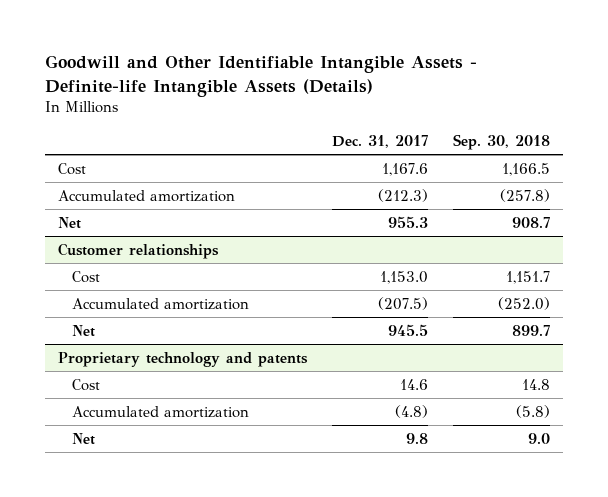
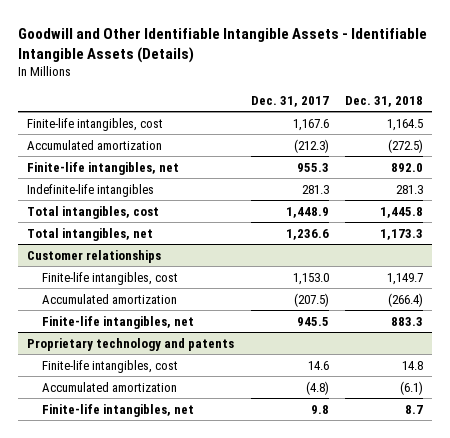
[44,55,477,97] Goodwill and Other Identifiable Intangible Assets - Definite-life Intangible Assets (Details) -> [18,27,428,63] Goodwill and Other Identifiable Intangible Assets - Identifiable Intangible Assets (Details)
[453,133,551,150] Sep. 30, 2018 -> none
none -> [345,95,424,107] Dec. 31, 2018
[57,162,86,175] Cost -> [26,117,163,131] Finite-life intangibles, cost
[57,216,81,229] Net -> [26,161,179,175] Finite-life intangibles, net
none -> [26,183,154,197] Indefinite-life intangibles
none -> [26,205,159,219] Total intangibles, cost
none -> [26,227,153,241] Total intangibles, net
[71,270,100,283] Cost -> [41,271,178,285] Finite-life intangibles, cost
[71,324,95,337] Net -> [41,315,194,329] Finite-life intangibles, net
[71,378,100,391] Cost -> [41,359,178,373] Finite-life intangibles, cost
[71,432,95,445] Net -> [41,403,194,417] Finite-life intangibles, net

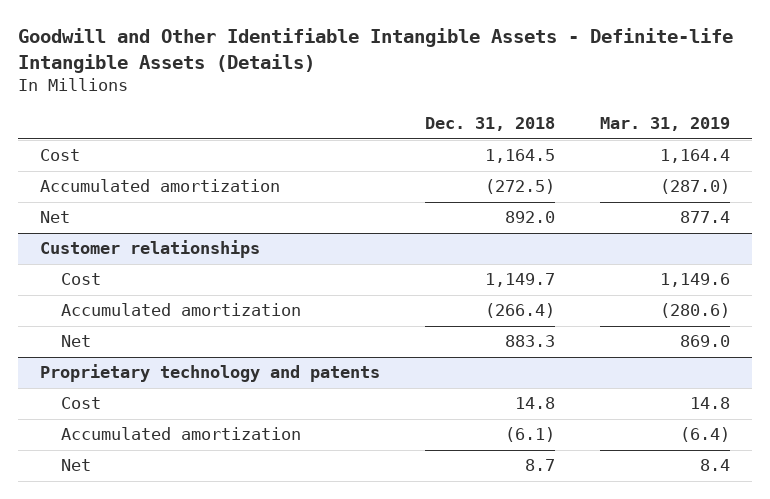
[18,27,428,63] Goodwill and Other Identifiable Intangible Assets - Identifiable Intangible Assets (Details) -> [17,28,733,74] Goodwill and Other Identifiable Intangible Assets - Definite-life Intangible Assets (Details)
[250,95,329,107] Dec. 31, 2017 -> none
none -> [599,117,730,132] Mar. 31, 2019
[26,117,163,131] Finite-life intangibles, cost -> [40,149,81,162] Cost
[26,183,154,197] Indefinite-life intangibles -> none
[26,205,159,219] Total intangibles, cost -> none
[26,227,153,241] Total intangibles, net -> none
[26,161,179,175] Finite-life intangibles, net -> [40,211,71,224] Net
[41,271,178,285] Finite-life intangibles, cost -> [61,273,102,286] Cost
[41,315,194,329] Finite-life intangibles, net -> [61,335,92,348] Net
[41,359,178,373] Finite-life intangibles, cost -> [61,397,102,410] Cost
[41,403,194,417] Finite-life intangibles, net -> [61,459,92,472] Net

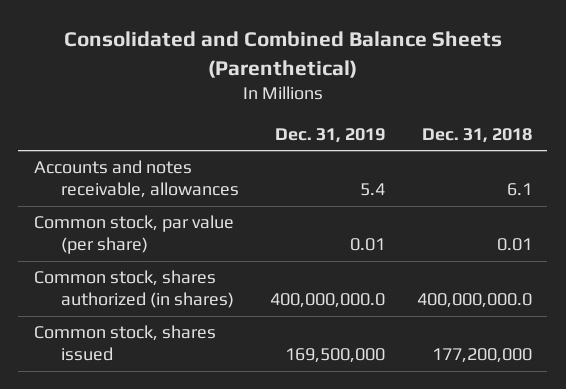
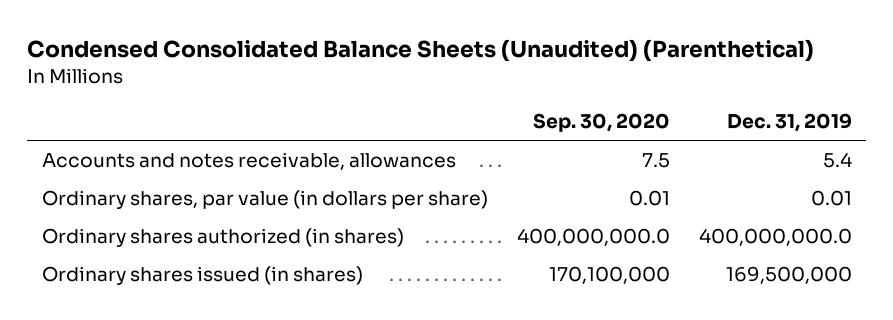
[63,31,502,78] Consolidated and Combined Balance Sheets (Parenthetical) -> [27,39,815,63] Condensed Consolidated Balance Sheets (Unaudited) (Parenthetical)
[421,127,532,143] Dec. 31, 2018 -> none
none -> [532,113,670,133] Sep. 30, 2020
[34,215,235,255] Common stock, par value (per share) -> [41,190,488,210] Ordinary shares, par value (in dollars per share)
[34,270,235,309] Common stock, shares authorized (in shares) -> [41,228,404,248] Ordinary shares authorized (in shares)
[34,325,217,362] Common stock, shares issued -> [41,266,363,286] Ordinary shares issued (in shares)

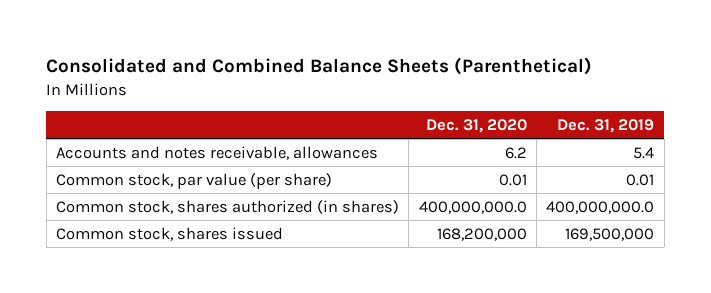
[27,39,815,63] Condensed Consolidated Balance Sheets (Unaudited) (Parenthetical) -> [46,57,593,76] Consolidated and Combined Balance Sheets (Parenthetical)
[532,113,670,133] Sep. 30, 2020 -> none
none -> [425,119,527,134] Dec. 31, 2020
[41,190,488,210] Ordinary shares, par value (in dollars per share) -> [56,172,333,189] Common stock, par value (per share)
[41,228,404,248] Ordinary shares authorized (in shares) -> [56,199,400,214] Common stock, shares authorized (in shares)
[41,266,363,286] Ordinary shares issued (in shares) -> [56,226,284,241] Common stock, shares issued

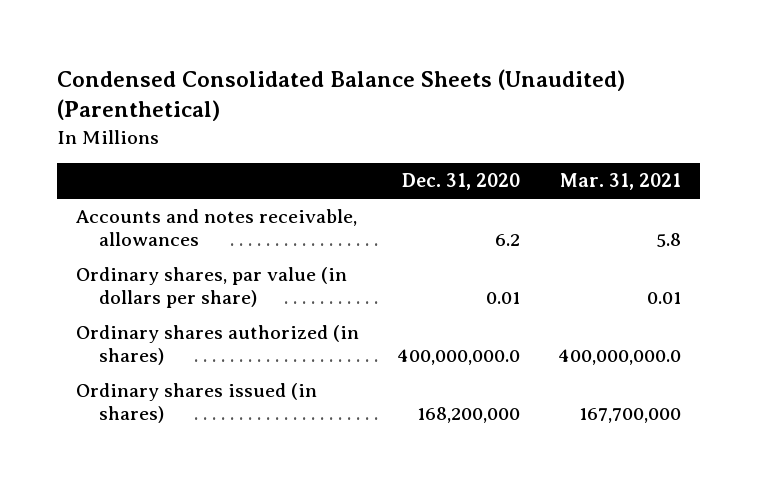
[46,57,593,76] Consolidated and Combined Balance Sheets (Parenthetical) -> [57,69,626,122] Condensed Consolidated Balance Sheets (Unaudited) (Parenthetical)
[557,119,655,134] Dec. 31, 2019 -> none
none -> [560,173,682,191] Mar. 31, 2021
[56,172,333,189] Common stock, par value (per share) -> [76,267,348,308] Ordinary shares, par value (in dollars per share)
[56,199,400,214] Common stock, shares authorized (in shares) -> [76,325,360,365] Ordinary shares authorized (in shares)
[56,226,284,241] Common stock, shares issued -> [76,383,318,423] Ordinary shares issued (in shares)

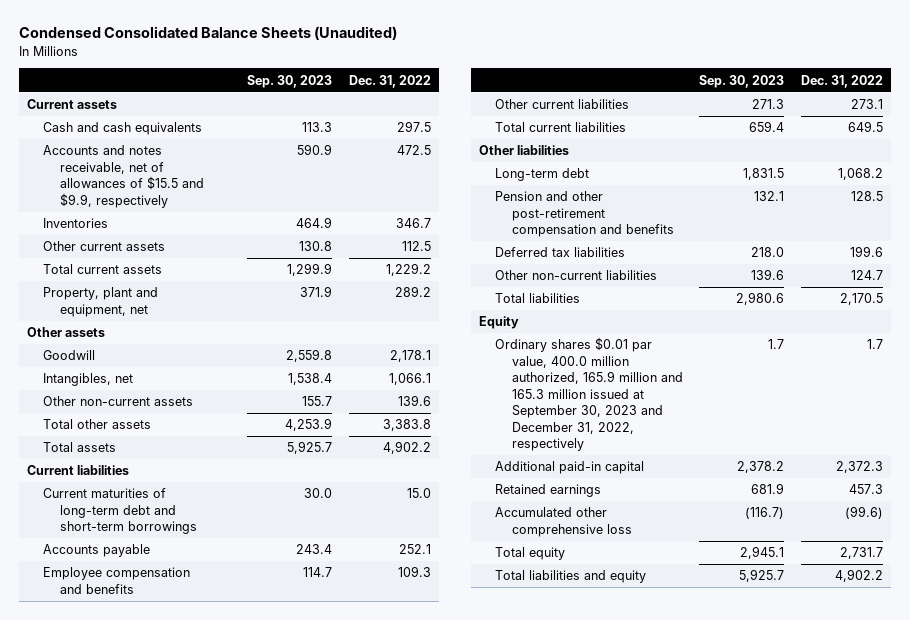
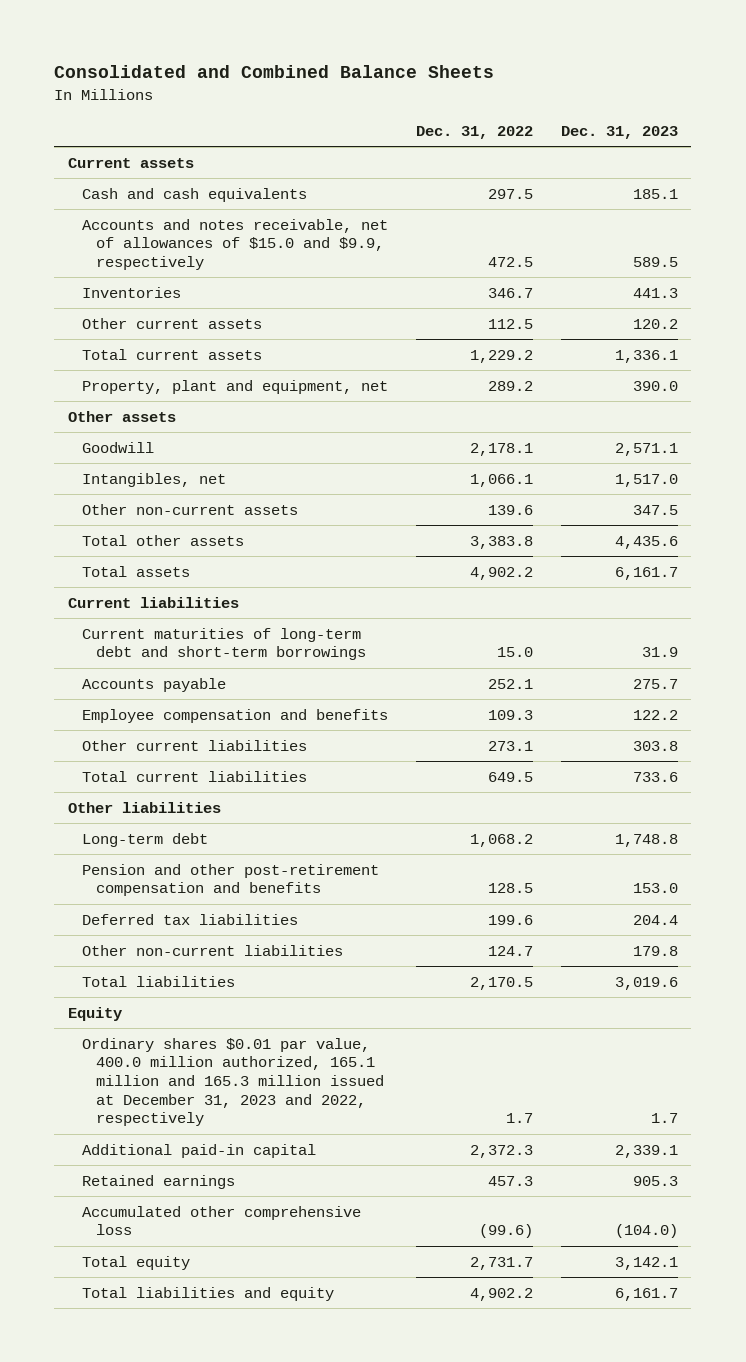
[18,26,397,41] Condensed Consolidated Balance Sheets (Unaudited) -> [54,65,495,79] Consolidated and Combined Balance Sheets
[247,74,333,88] Sep. 30, 2023 -> none
none -> [560,126,678,140] Dec. 31, 2023
[43,145,204,208] Accounts and notes receivable, net of allowances of $15.5 and $9.9, respectively -> [82,218,389,271] Accounts and notes receivable, net of allowances of $15.0 and $9.9, respectively
[495,337,683,452] Ordinary shares $0.01 par value, 400.0 million authorized, 165.9 million and 165.3 million issued at September 30, 2023 and December 31, 2022, respectively -> [82,1037,385,1127] Ordinary shares $0.01 par value, 400.0 million authorized, 165.1 million and 165.3 million issued at December 31, 2023 and 2022, respectively

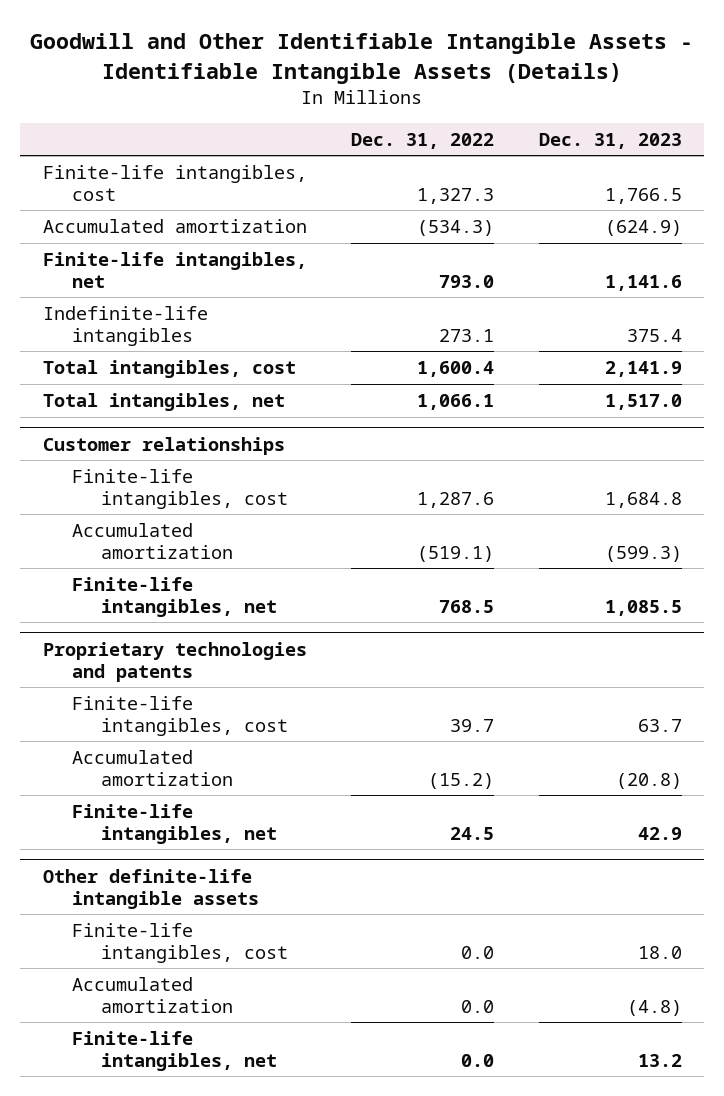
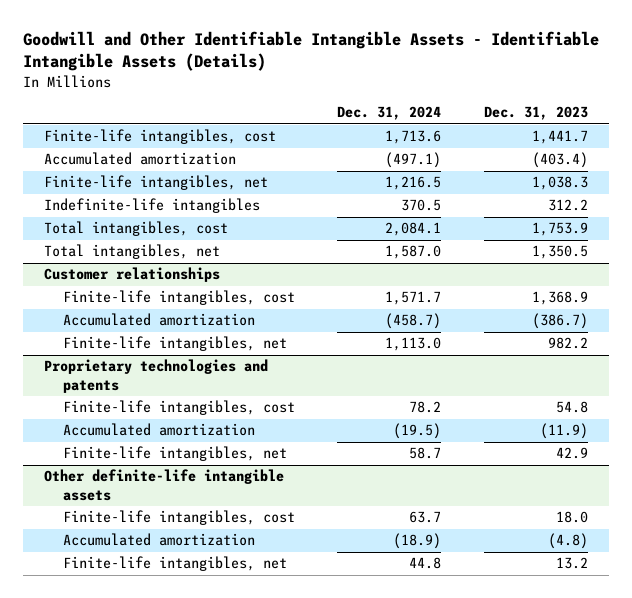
[351,132,495,149] Dec. 31, 2022 -> none
none -> [337,106,442,121] Dec. 31, 2024
[604,187,682,204] 1,766.5 -> [531,130,588,145] 1,441.7
[604,220,682,237] (624.9) -> [531,152,588,169] (403.4)
[604,274,682,291] 1,141.6 -> [531,176,588,191] 1,038.3
[626,328,682,342] 375.4 -> [547,199,588,212] 312.2
[604,361,682,378] 2,141.9 -> [531,222,588,237] 1,753.9
[604,394,682,411] 1,517.0 -> [531,245,588,260] 1,350.5
[604,491,682,508] 1,684.8 -> [531,291,588,306] 1,368.9
[604,545,682,562] (599.3) -> [531,313,588,330] (386.7)
[604,599,682,616] 1,085.5 -> [547,337,588,350] 982.2
[637,718,682,732] 63.7 -> [555,401,588,414] 54.8
[615,772,682,789] (20.8) -> [539,423,588,440] (11.9)

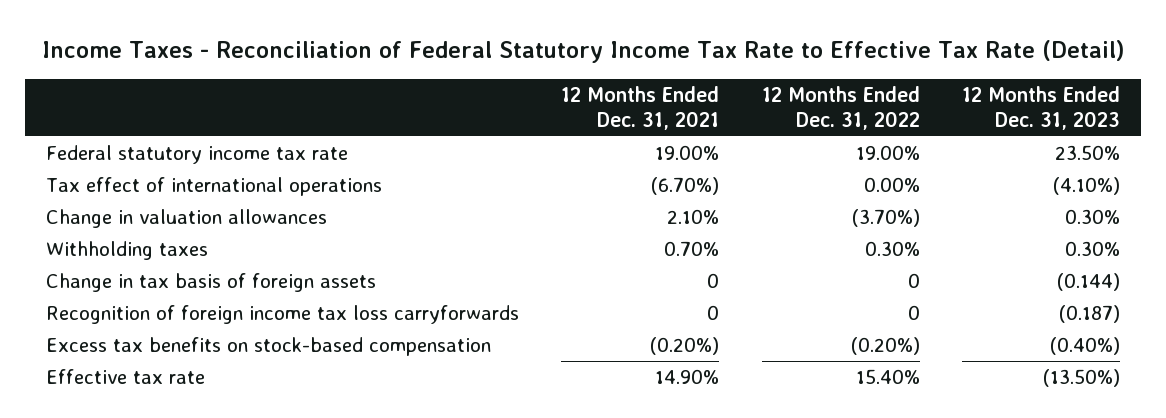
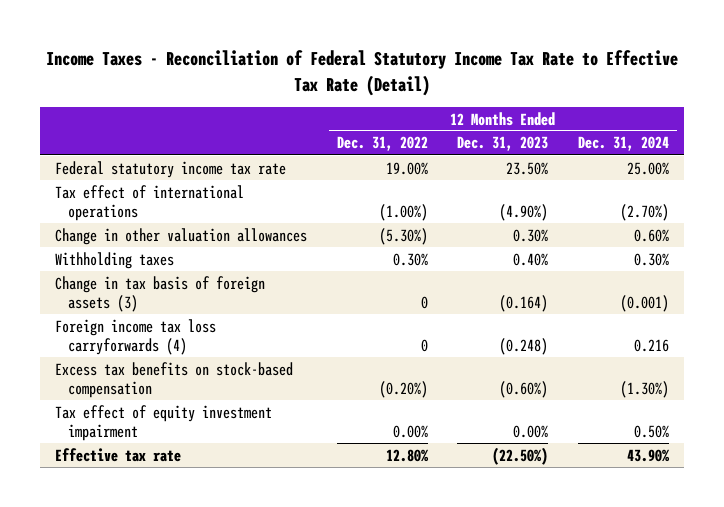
[561,86,720,130] 12 Months Ended Dec. 31, 2021 -> none
none -> [578,136,670,152] Dec. 31, 2024
[863,177,920,193] 0.00% -> [378,203,428,221] (1.00%)
[1052,177,1120,196] (4.10%) -> [499,203,549,221] (4.90%)
[46,209,328,229] Change in valuation allowances -> [55,227,308,245] Change in other valuation allowances
[851,209,920,228] (3.70%) -> [378,227,428,245] (5.30%)
[1064,241,1120,257] 0.30% -> [513,252,549,266] 0.40%
[46,273,377,293] Change in tax basis of foreign assets -> [55,275,266,312] Change in tax basis of foreign assets (3)
[1056,273,1120,292] (0.144) -> [499,294,549,312] (0.164)
[46,305,520,325] Recognition of foreign income tax loss carryforwards -> [55,318,217,355] Foreign income tax loss carryforwards (4)
[1058,305,1120,324] (0.187) -> [499,337,549,355] (0.248)
[1049,337,1120,356] (0.40%) -> [499,380,549,398] (0.60%)
none -> [55,404,273,441] Tax effect of equity investment impairment
[855,369,920,385] 15.40% -> [385,448,429,462] 12.80%
[1042,369,1120,388] (13.50%) -> [492,446,549,465] (22.50%)

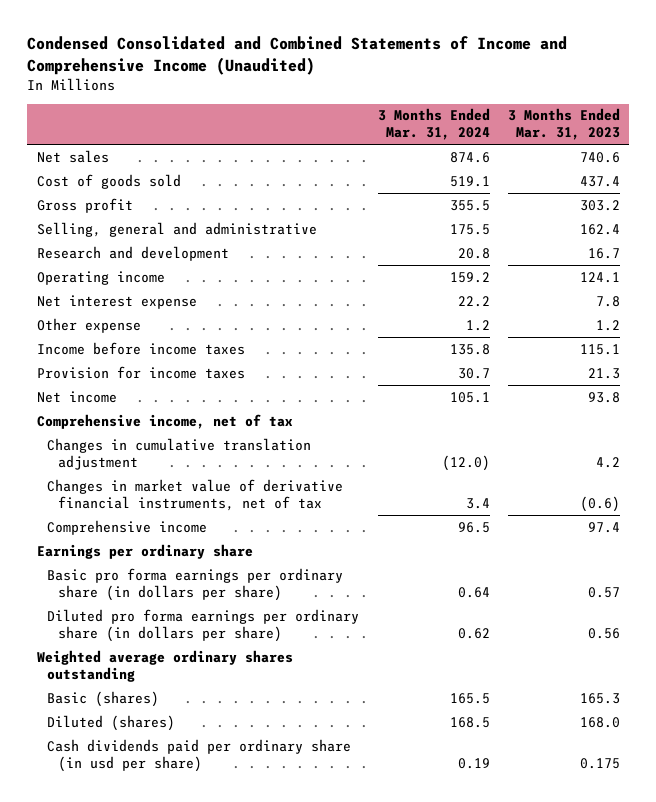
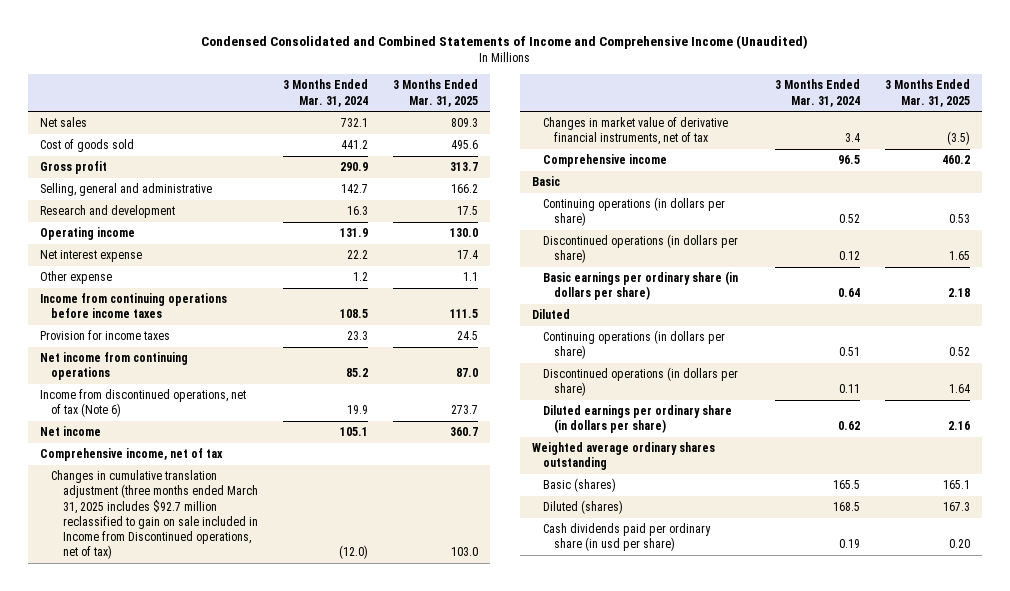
[507,108,620,141] 3 Months Ended Mar. 31, 2023 -> none
none -> [392,79,478,107] 3 Months Ended Mar. 31, 2025
[449,151,490,163] 874.6 -> [340,118,368,128] 732.1
[449,175,490,187] 519.1 -> [340,140,368,150] 441.2
[449,199,490,211] 355.5 -> [339,162,368,172] 290.9
[449,223,490,235] 175.5 -> [340,184,368,194] 142.7
[457,247,490,259] 20.8 -> [346,206,368,216] 16.3
[449,271,490,283] 159.2 -> [339,228,368,238] 131.9
[36,341,245,355] Income before income taxes -> [40,293,228,319] Income from continuing operations before income taxes
[449,343,490,355] 135.8 -> [339,309,368,319] 108.5
[457,367,490,379] 30.7 -> [346,331,368,341] 23.3
none -> [40,352,189,381] Net income from continuing operations
none -> [40,389,247,418] Income from discontinued operations, net of tax (Note 6)
[47,437,312,470] Changes in cumulative translation adjustment -> [51,470,258,559] Changes in cumulative translation adjustment (three months ended March 31, 2025 includes $92.7 million reclassified to gain on sale included in Income from Discontinued operations, net of tax)
[36,543,253,559] Earnings per ordinary share -> none
none -> [532,176,561,187] Basic
none -> [543,197,726,227] Continuing operations (in dollars per share)
none -> [543,234,739,264] Discontinued operations (in dollars per share)
[47,567,344,601] Basic pro forma earnings per ordinary share (in dollars per share) -> [543,271,739,301] Basic earnings per ordinary share (in dollars per share)
none -> [532,309,571,320] Diluted
none -> [543,330,726,360] Continuing operations (in dollars per share)
none -> [543,367,739,397] Discontinued operations (in dollars per share)
[47,608,360,642] Diluted pro forma earnings per ordinary share (in dollars per share) -> [543,405,733,434] Diluted earnings per ordinary share (in dollars per share)

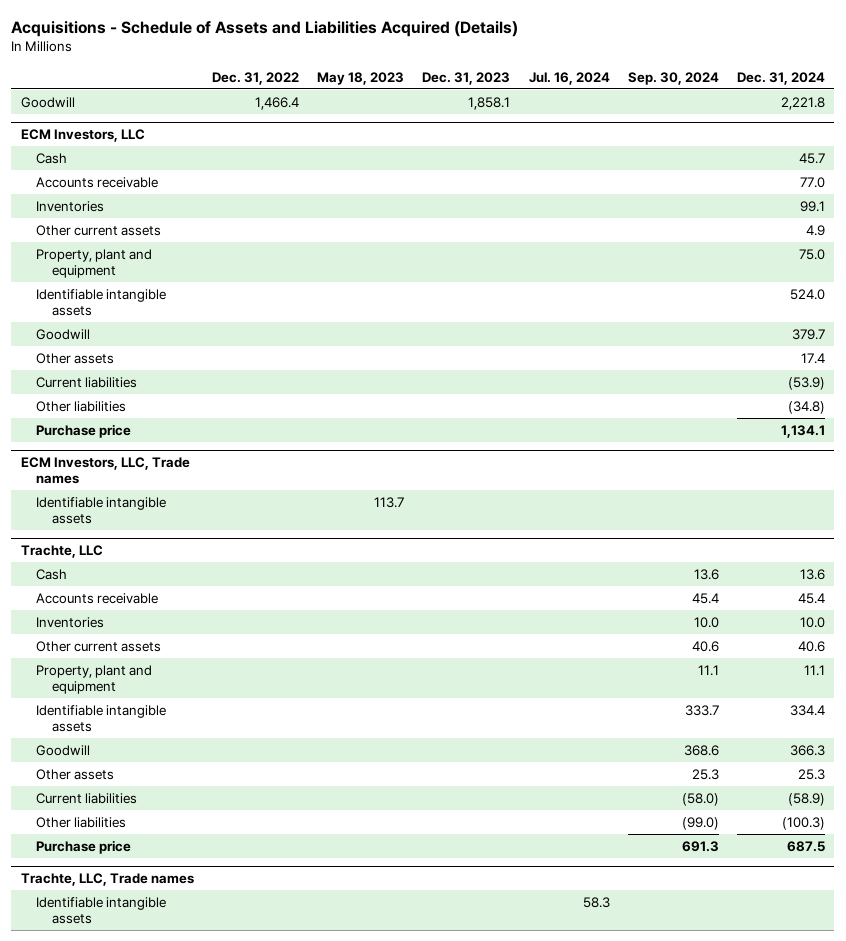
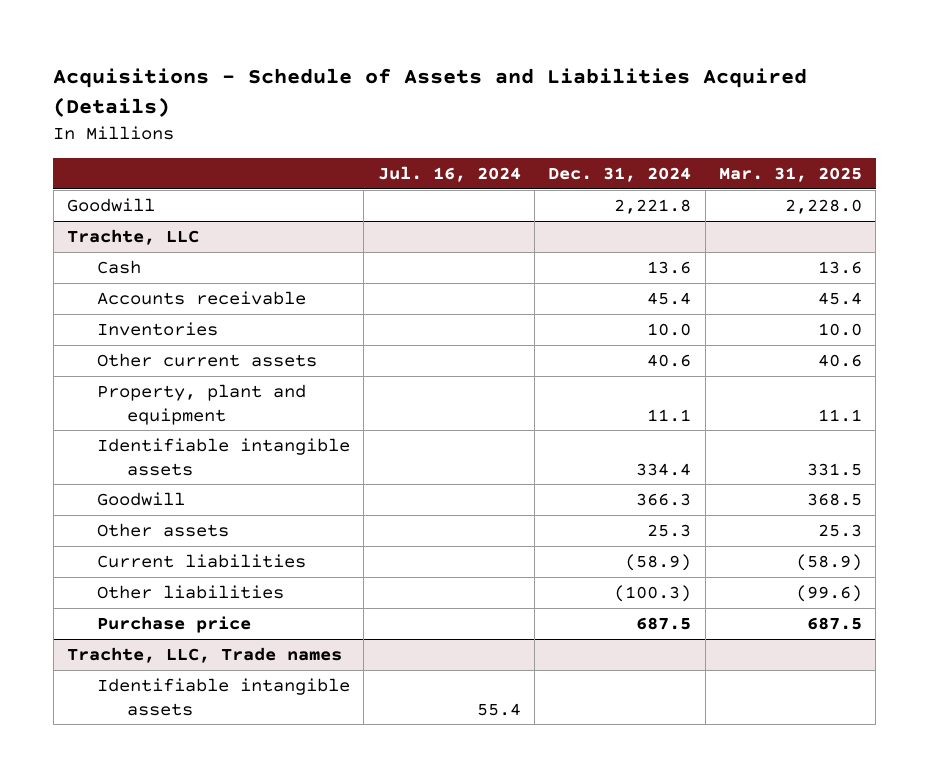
[211,71,299,85] Dec. 31, 2022 -> none
[317,71,405,85] May 18, 2023 -> none
[422,71,511,85] Dec. 31, 2023 -> none
[627,71,719,85] Sep. 30, 2024 -> none
none -> [718,167,862,183] Mar. 31, 2025
[20,128,145,142] ECM Investors, LLC -> none
[36,152,68,164] Cash -> none
[36,176,159,188] Accounts receivable -> none
[36,200,105,212] Inventories -> none
[36,224,162,236] Other current assets -> none
[36,248,153,278] Property, plant and equipment -> none
[36,288,167,316] Identifiable intangible assets -> none
[36,328,91,340] Goodwill -> none
[36,352,115,364] Other assets -> none
[36,376,138,388] Current liabilities -> none
[36,400,127,412] Other liabilities -> none
[36,423,132,438] Purchase price -> none
[20,456,190,484] ECM Investors, LLC, Trade names -> none
[36,496,167,524] Identifiable intangible assets -> none
[582,896,610,908] 58.3 -> [476,702,521,716] 55.4

